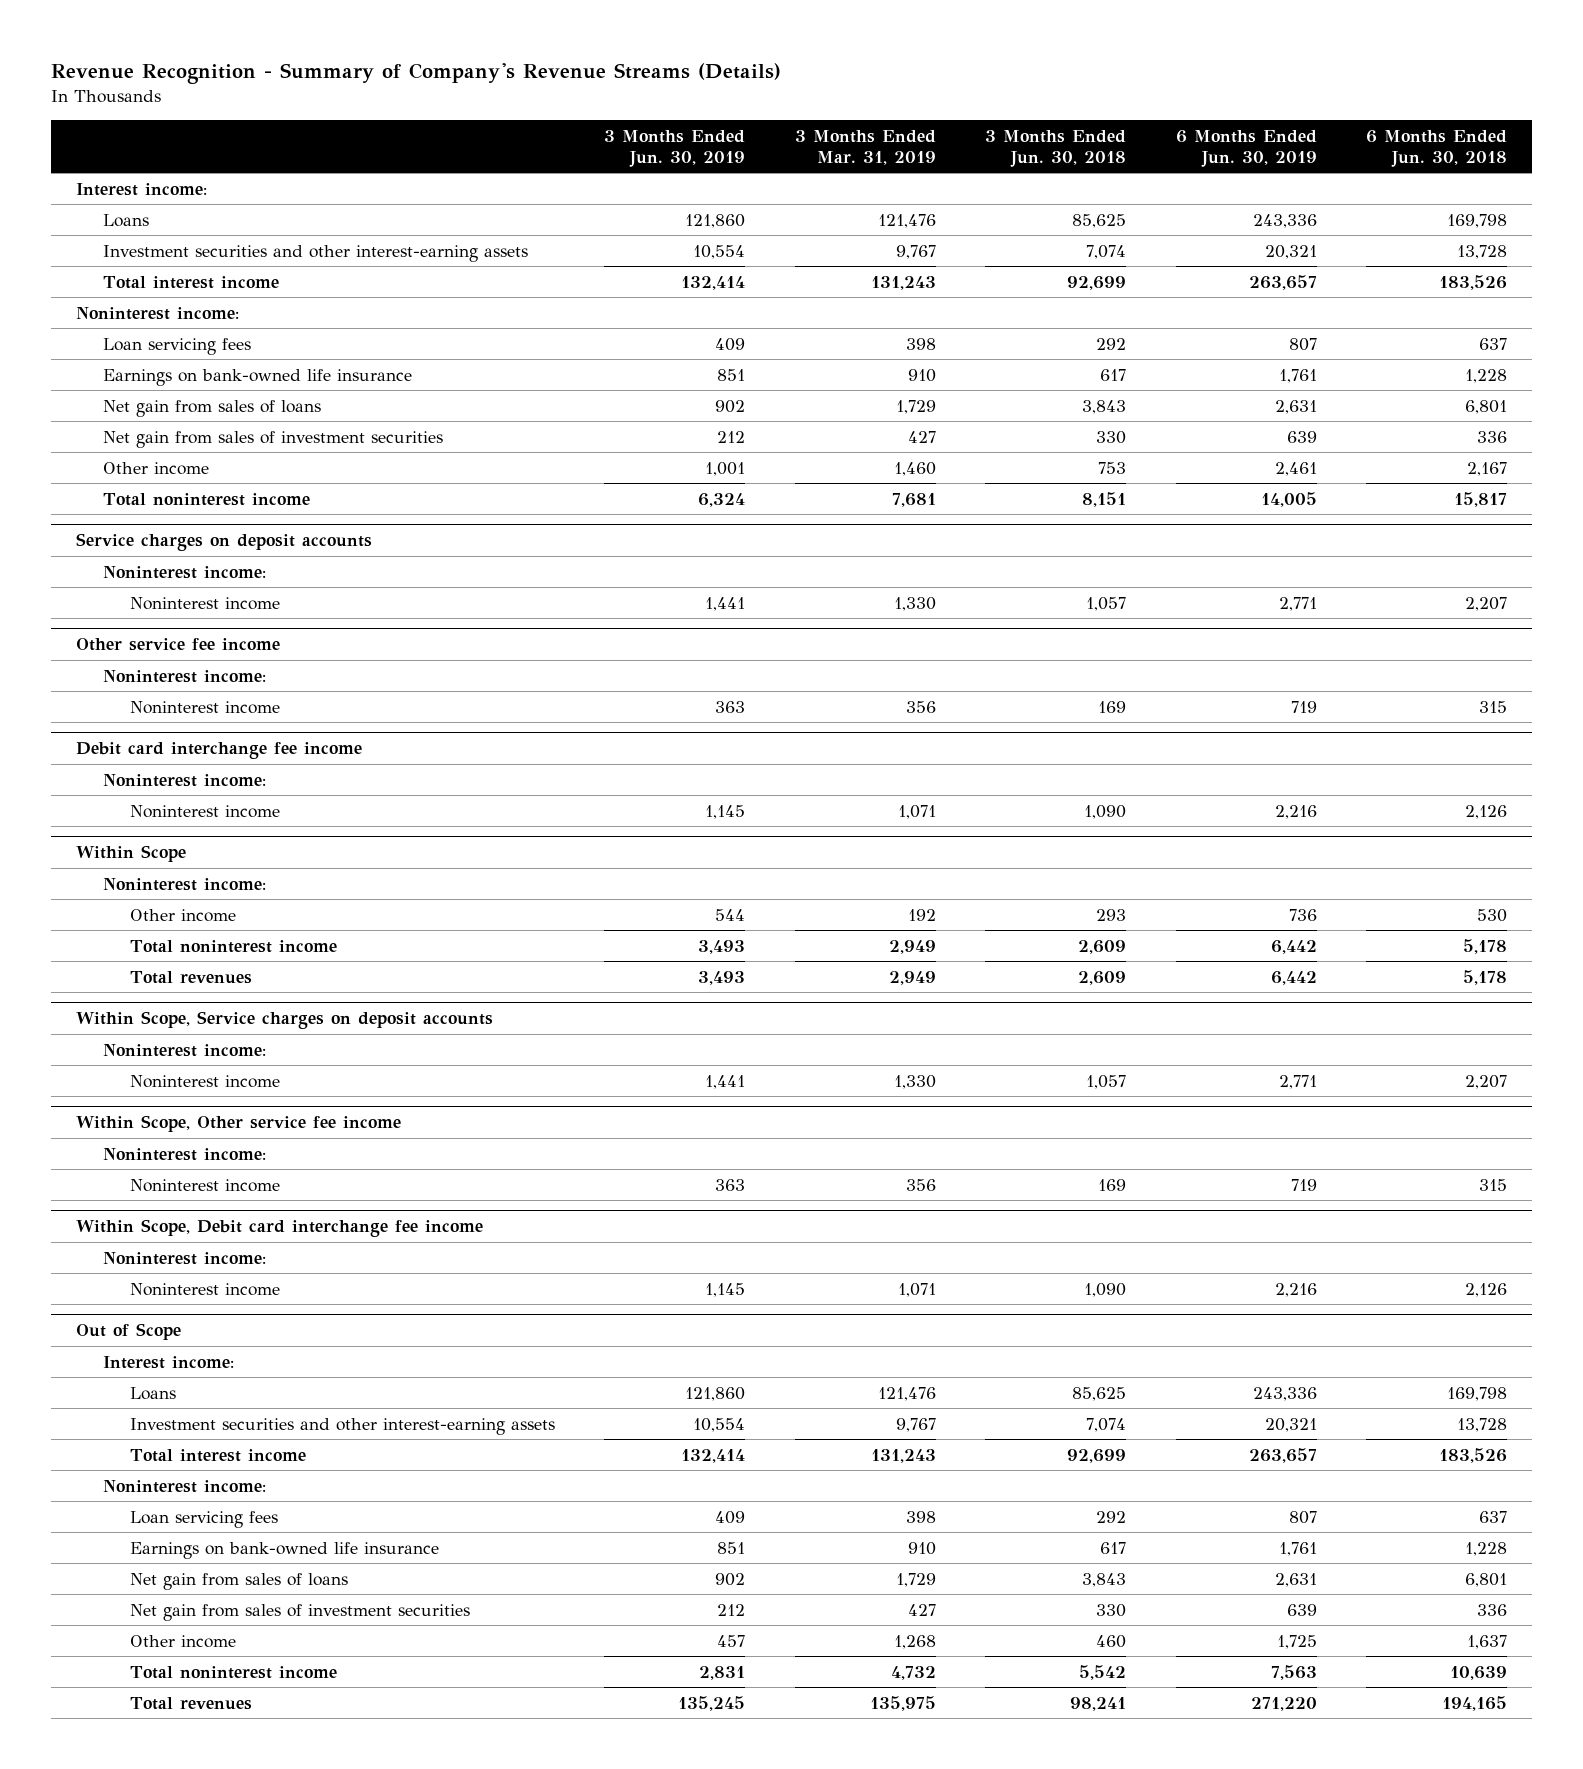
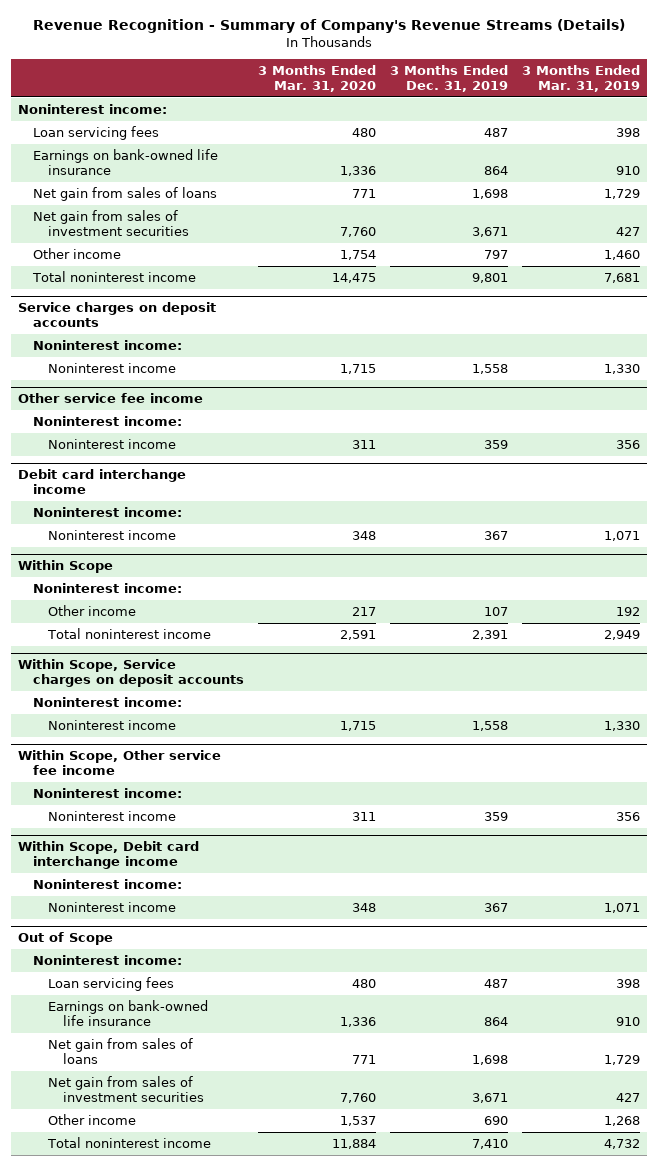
[604,129,746,167] 3 Months Ended Jun. 30, 2019 -> none
[985,129,1127,167] 3 Months Ended Jun. 30, 2018 -> none
[1175,129,1317,167] 6 Months Ended Jun. 30, 2019 -> none
[1366,129,1508,167] 6 Months Ended Jun. 30, 2018 -> none
none -> [258,64,377,92] 3 Months Ended Mar. 31, 2020
none -> [390,64,509,92] 3 Months Ended Dec. 31, 2019
[75,182,207,196] Interest income: -> none
[102,213,149,227] Loans -> none
[102,244,528,262] Investment securities and other interest-earning assets -> none
[102,275,279,289] Total interest income -> none
[75,742,362,760] Debit card interchange fee income -> [17,469,186,494] Debit card interchange income
[129,970,252,984] Total revenues -> none
[75,1219,483,1238] Within Scope, Debit card interchange fee income -> [17,841,199,869] Within Scope, Debit card interchange income
[102,1355,234,1369] Interest income: -> none
[129,1386,176,1400] Loans -> none
[129,1417,555,1435] Investment securities and other interest-earning assets -> none
[129,1448,306,1462] Total interest income -> none
[129,1696,252,1710] Total revenues -> none

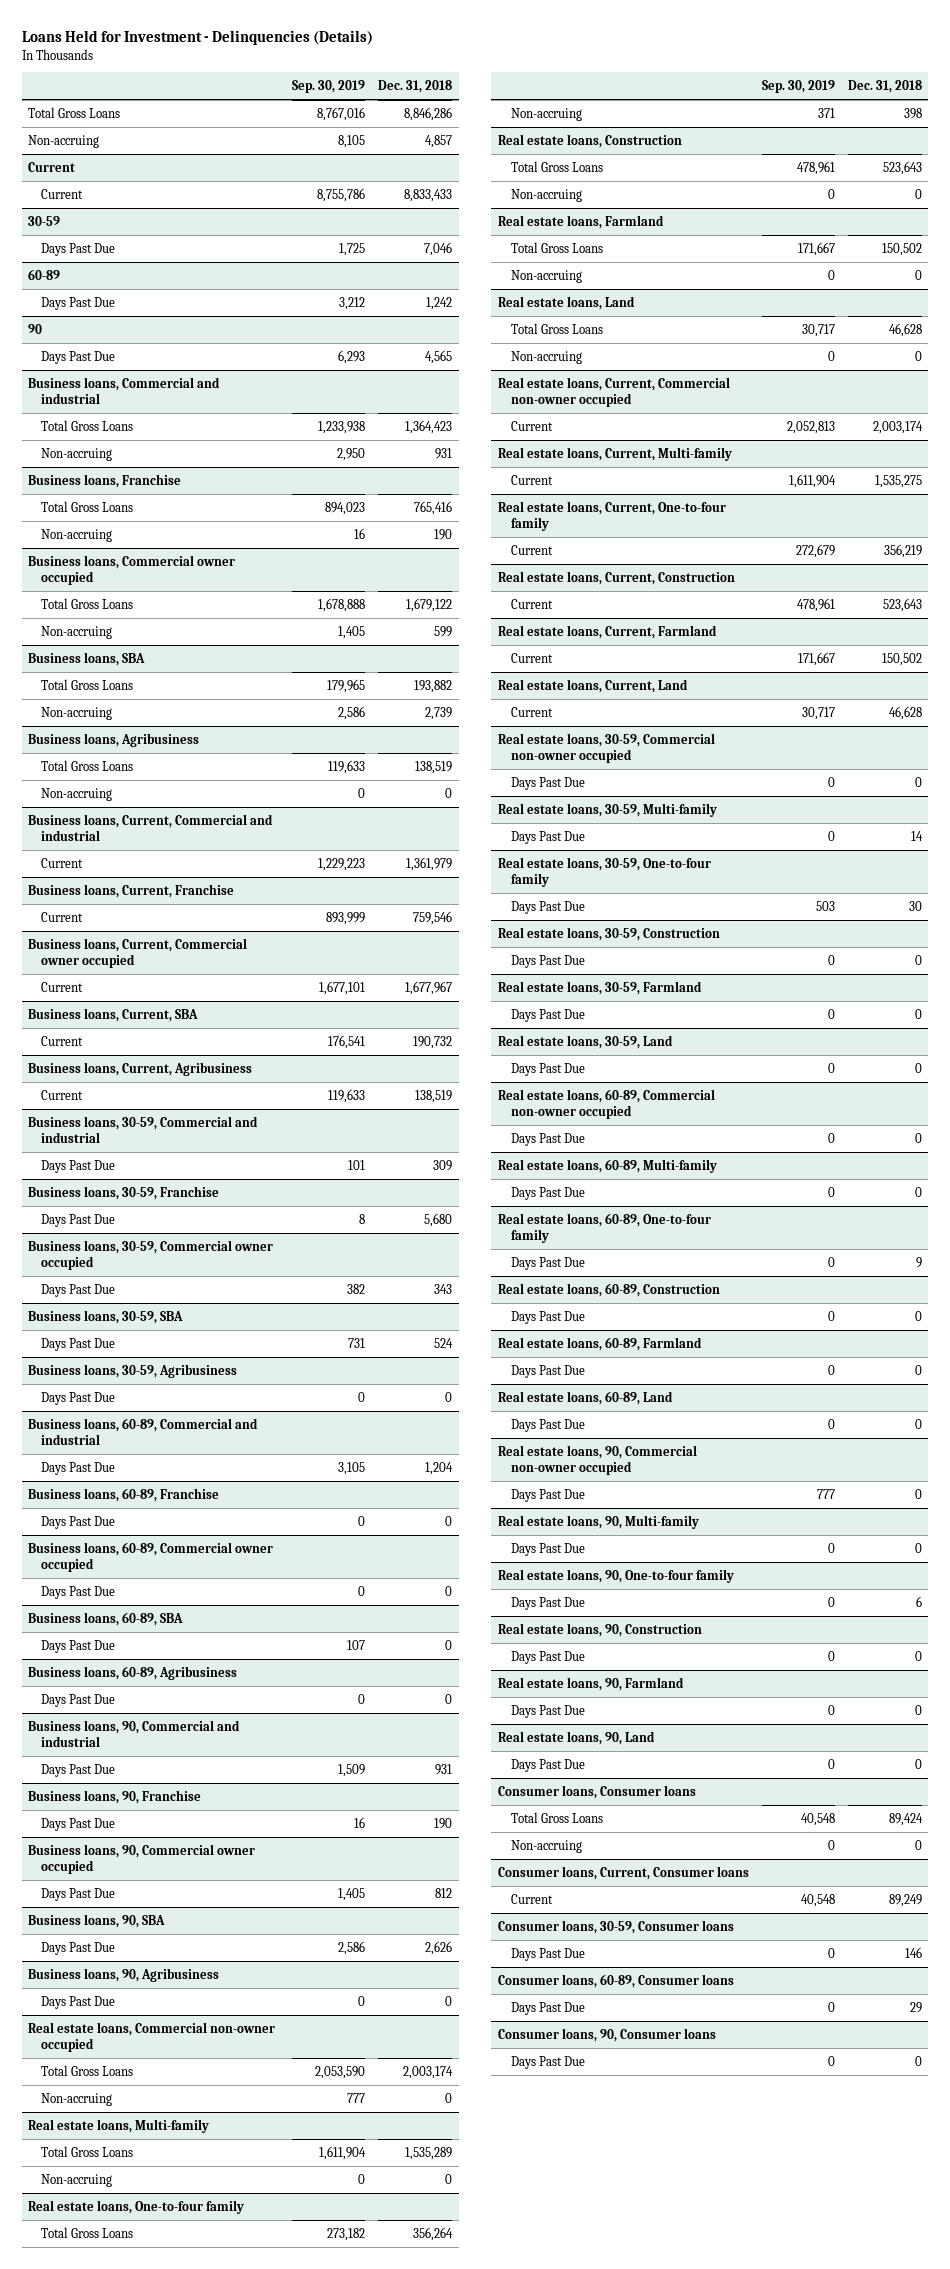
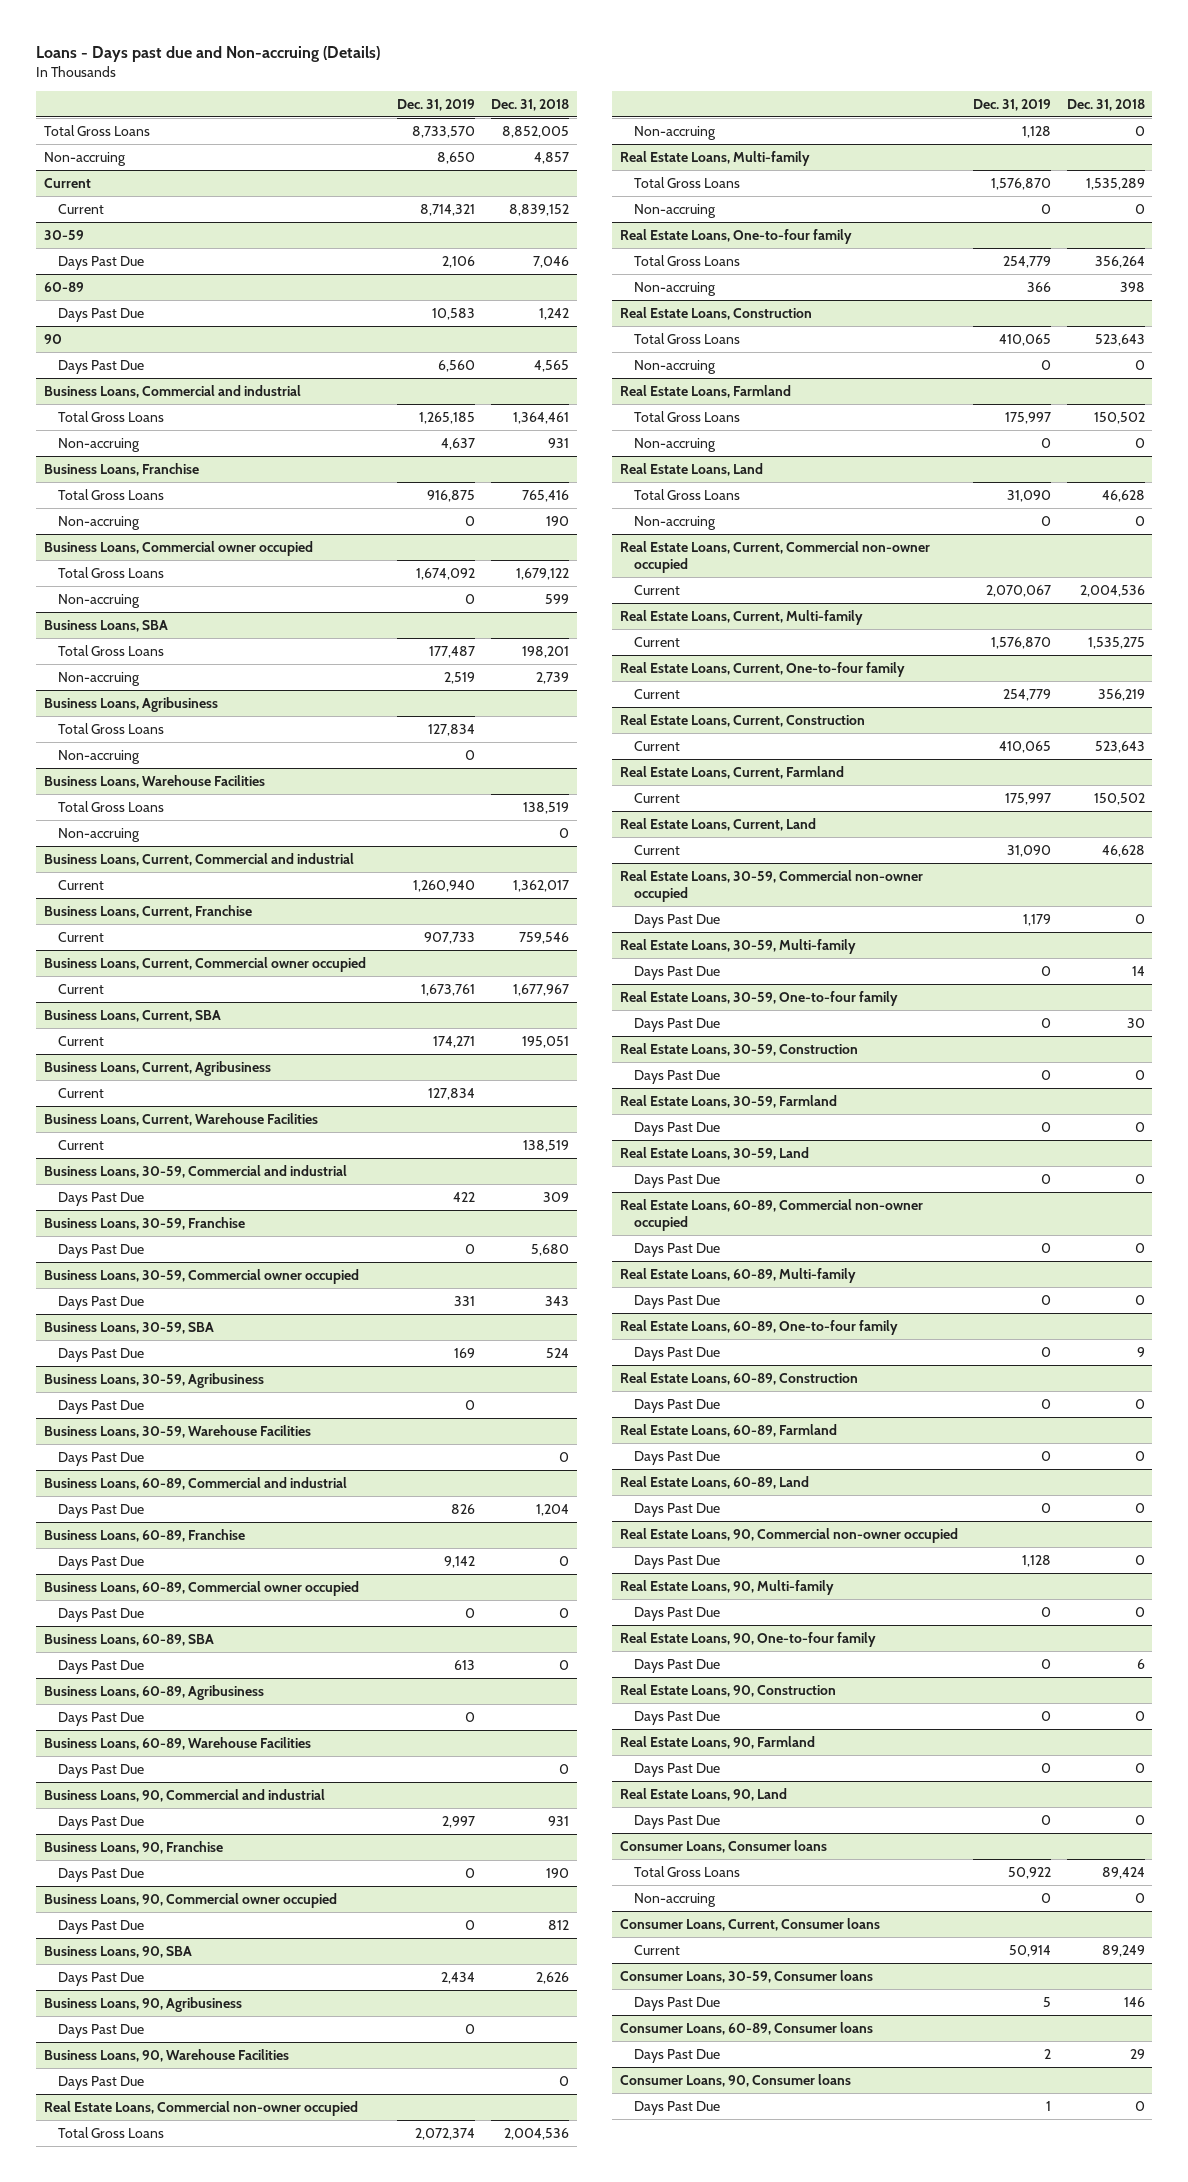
[21,30,373,46] Loans Held for Investment - Delinquencies (Details) -> [35,45,380,62] Loans - Days past due and Non-accruing (Details)
[292,80,366,94] Sep. 30, 2019 -> none
none -> [397,98,476,111] Dec. 31, 2019
[404,106,453,121] 8,846,286 -> [501,125,569,138] 8,852,005
[404,188,453,202] 8,833,433 -> [508,203,569,216] 8,839,152
[28,376,221,405] Business loans, Commercial and industrial -> [43,384,301,398] Business Loans, Commercial and industrial
[405,419,453,434] 1,364,423 -> [512,411,569,424] 1,364,461
[28,473,182,488] Business loans, Franchise -> [43,462,199,476] Business Loans, Franchise
[28,554,236,586] Business loans, Commercial owner occupied -> [43,540,313,556] Business Loans, Commercial owner occupied
[28,651,146,666] Business loans, SBA -> [43,619,168,632] Business Loans, SBA
[414,679,453,693] 193,882 -> [521,645,569,658] 198,201
[28,732,200,747] Business loans, Agribusiness -> [43,696,218,712] Business Loans, Agribusiness
none -> [58,722,165,734] Total Gross Loans
none -> [58,749,141,764] Non-accruing
none -> [43,774,265,788] Business Loans, Warehouse Facilities
[28,813,274,842] Business loans, Current, Commercial and industrial -> [43,852,354,866] Business Loans, Current, Commercial and industrial
[406,856,453,871] 1,361,979 -> [512,879,569,892] 1,362,017
[28,883,235,898] Business loans, Current, Franchise -> [43,904,252,918] Business Loans, Current, Franchise
[28,937,248,969] Business loans, Current, Commercial owner occupied -> [43,956,366,972] Business Loans, Current, Commercial owner occupied
[28,1007,199,1022] Business loans, Current, SBA -> [43,1009,221,1022] Business Loans, Current, SBA
[413,1035,453,1049] 190,732 -> [521,1035,569,1048] 195,051
[28,1061,253,1076] Business loans, Current, Agribusiness -> [43,1060,271,1076] Business Loans, Current, Agribusiness
none -> [58,1087,105,1098] Current
none -> [43,1112,318,1126] Business Loans, Current, Warehouse Facilities
[28,1115,259,1144] Business loans, 30-59, Commercial and industrial -> [43,1164,347,1178] Business Loans, 30-59, Commercial and industrial
[28,1185,220,1200] Business loans, 30-59, Franchise -> [43,1216,245,1230] Business Loans, 30-59, Franchise
[28,1239,274,1271] Business loans, 30-59, Commercial owner occupied -> [43,1268,359,1284] Business Loans, 30-59, Commercial owner occupied
[28,1309,184,1324] Business loans, 30-59, SBA -> [43,1321,214,1334] Business Loans, 30-59, SBA
[28,1363,238,1378] Business loans, 30-59, Agribusiness -> [43,1372,264,1388] Business Loans, 30-59, Agribusiness
none -> [58,1399,145,1414] Days Past Due
none -> [43,1424,311,1438] Business Loans, 30-59, Warehouse Facilities
[28,1417,259,1446] Business loans, 60-89, Commercial and industrial -> [43,1476,347,1490] Business Loans, 60-89, Commercial and industrial
[28,1487,220,1502] Business loans, 60-89, Franchise -> [43,1528,245,1542] Business Loans, 60-89, Franchise
[28,1541,274,1573] Business loans, 60-89, Commercial owner occupied -> [43,1580,359,1596] Business Loans, 60-89, Commercial owner occupied
[28,1611,184,1626] Business loans, 60-89, SBA -> [43,1633,214,1646] Business Loans, 60-89, SBA
[28,1665,238,1680] Business loans, 60-89, Agribusiness -> [43,1684,264,1700] Business Loans, 60-89, Agribusiness
none -> [58,1711,145,1726] Days Past Due
none -> [43,1736,311,1750] Business Loans, 60-89, Warehouse Facilities
[28,1719,241,1748] Business loans, 90, Commercial and industrial -> [43,1788,325,1802] Business Loans, 90, Commercial and industrial
[28,1789,202,1804] Business loans, 90, Franchise -> [43,1840,223,1854] Business Loans, 90, Franchise
[28,1843,256,1875] Business loans, 90, Commercial owner occupied -> [43,1892,337,1908] Business Loans, 90, Commercial owner occupied
[28,1913,166,1928] Business loans, 90, SBA -> [43,1945,192,1958] Business Loans, 90, SBA
[28,1967,220,1982] Business loans, 90, Agribusiness -> [43,1996,242,2012] Business Loans, 90, Agribusiness
none -> [58,2023,145,2038] Days Past Due
none -> [43,2048,289,2062] Business Loans, 90, Warehouse Facilities
[28,2021,276,2053] Real estate loans, Commercial non-owner occupied -> [43,2100,358,2116] Real Estate Loans, Commercial non-owner occupied
[403,2065,454,2079] 2,003,174 -> [503,2127,569,2140] 2,004,536
[28,2118,210,2133] Real estate loans, Multi-family -> [619,150,810,166] Real Estate Loans, Multi-family
[28,2199,245,2214] Real estate loans, One-to-four family -> [619,228,852,244] Real Estate Loans, One-to-four family
[497,133,682,148] Real estate loans, Construction -> [619,306,812,320] Real Estate Loans, Construction
[497,214,664,229] Real estate loans, Farmland -> [619,384,791,398] Real Estate Loans, Farmland
[497,295,635,310] Real estate loans, Land -> [619,462,763,476] Real Estate Loans, Land
[497,376,730,408] Real estate loans, Current, Commercial non-owner occupied -> [619,540,930,574] Real Estate Loans, Current, Commercial non-owner occupied
[872,420,923,434] 2,003,174 -> [1079,584,1145,597] 2,004,536
[497,446,732,461] Real estate loans, Current, Multi-family -> [619,609,863,625] Real Estate Loans, Current, Multi-family
[497,500,726,532] Real estate loans, Current, One-to-four family -> [619,661,905,677] Real Estate Loans, Current, One-to-four family
[497,570,735,585] Real estate loans, Current, Construction -> [619,713,865,727] Real Estate Loans, Current, Construction
[497,624,717,639] Real estate loans, Current, Farmland -> [619,765,844,779] Real Estate Loans, Current, Farmland
[497,678,688,693] Real estate loans, Current, Land -> [619,817,816,831] Real Estate Loans, Current, Land
[497,732,715,764] Real estate loans, 30-59, Commercial non-owner occupied -> [619,869,923,903] Real Estate Loans, 30-59, Commercial non-owner occupied
[497,802,717,817] Real estate loans, 30-59, Multi-family -> [619,938,856,954] Real Estate Loans, 30-59, Multi-family
[497,856,711,888] Real estate loans, 30-59, One-to-four family -> [619,990,898,1006] Real Estate Loans, 30-59, One-to-four family
[497,926,720,941] Real estate loans, 30-59, Construction -> [619,1042,858,1056] Real Estate Loans, 30-59, Construction
[497,980,702,995] Real estate loans, 30-59, Farmland -> [619,1094,837,1108] Real Estate Loans, 30-59, Farmland
[497,1034,673,1049] Real estate loans, 30-59, Land -> [619,1146,809,1160] Real Estate Loans, 30-59, Land
[497,1088,715,1120] Real estate loans, 60-89, Commercial non-owner occupied -> [619,1198,923,1232] Real Estate Loans, 60-89, Commercial non-owner occupied
[497,1158,717,1173] Real estate loans, 60-89, Multi-family -> [619,1267,856,1283] Real Estate Loans, 60-89, Multi-family
[497,1212,711,1244] Real estate loans, 60-89, One-to-four family -> [619,1319,898,1335] Real Estate Loans, 60-89, One-to-four family
[497,1282,720,1297] Real estate loans, 60-89, Construction -> [619,1371,858,1385] Real Estate Loans, 60-89, Construction
[497,1336,702,1351] Real estate loans, 60-89, Farmland -> [619,1423,837,1437] Real Estate Loans, 60-89, Farmland
[497,1390,673,1405] Real estate loans, 60-89, Land -> [619,1475,809,1489] Real Estate Loans, 60-89, Land
[497,1444,697,1476] Real estate loans, 90, Commercial non-owner occupied -> [619,1527,958,1543] Real Estate Loans, 90, Commercial non-owner occupied
[497,1514,699,1529] Real estate loans, 90, Multi-family -> [619,1579,834,1595] Real Estate Loans, 90, Multi-family
[497,1568,734,1583] Real estate loans, 90, One-to-four family -> [619,1631,876,1647] Real Estate Loans, 90, One-to-four family
[497,1622,702,1637] Real estate loans, 90, Construction -> [619,1683,836,1697] Real Estate Loans, 90, Construction
[497,1676,684,1691] Real estate loans, 90, Farmland -> [619,1735,815,1749] Real Estate Loans, 90, Farmland
[497,1730,655,1745] Real estate loans, 90, Land -> [619,1787,787,1801] Real Estate Loans, 90, Land
[497,1784,696,1799] Consumer loans, Consumer loans -> [619,1839,827,1853] Consumer Loans, Consumer loans
[497,1865,749,1880] Consumer loans, Current, Consumer loans -> [619,1917,880,1931] Consumer Loans, Current, Consumer loans
[497,1919,734,1934] Consumer loans, 30-59, Consumer loans -> [619,1969,873,1983] Consumer Loans, 30-59, Consumer loans
[497,1973,734,1988] Consumer loans, 60-89, Consumer loans -> [619,2021,873,2035] Consumer Loans, 60-89, Consumer loans
[497,2027,716,2042] Consumer loans, 90, Consumer loans -> [619,2073,851,2087] Consumer Loans, 90, Consumer loans

